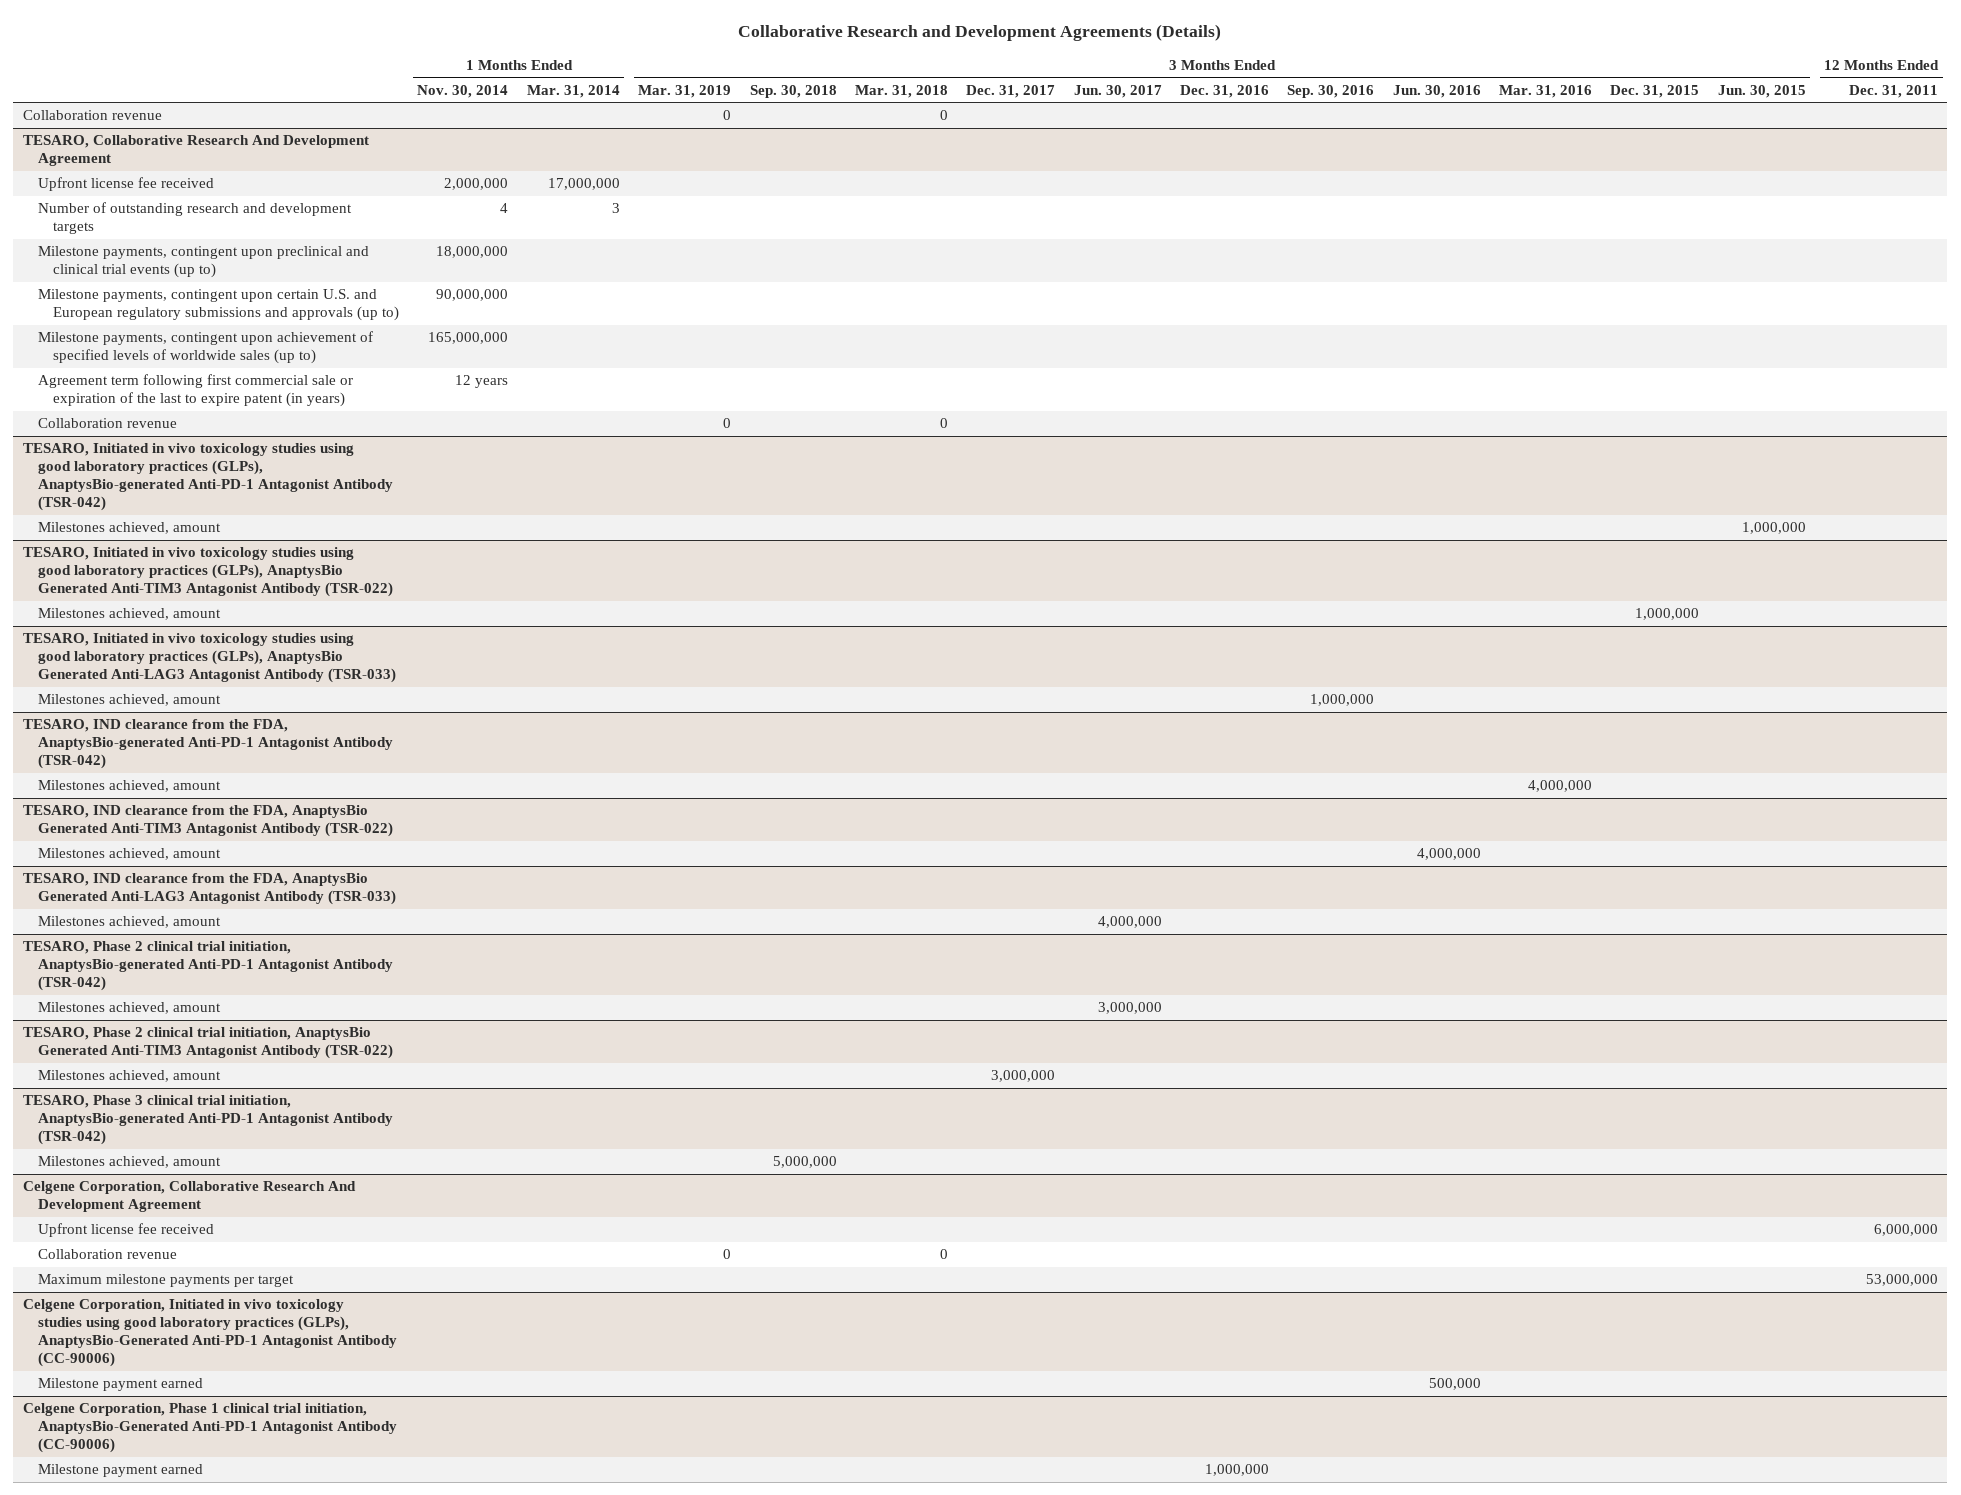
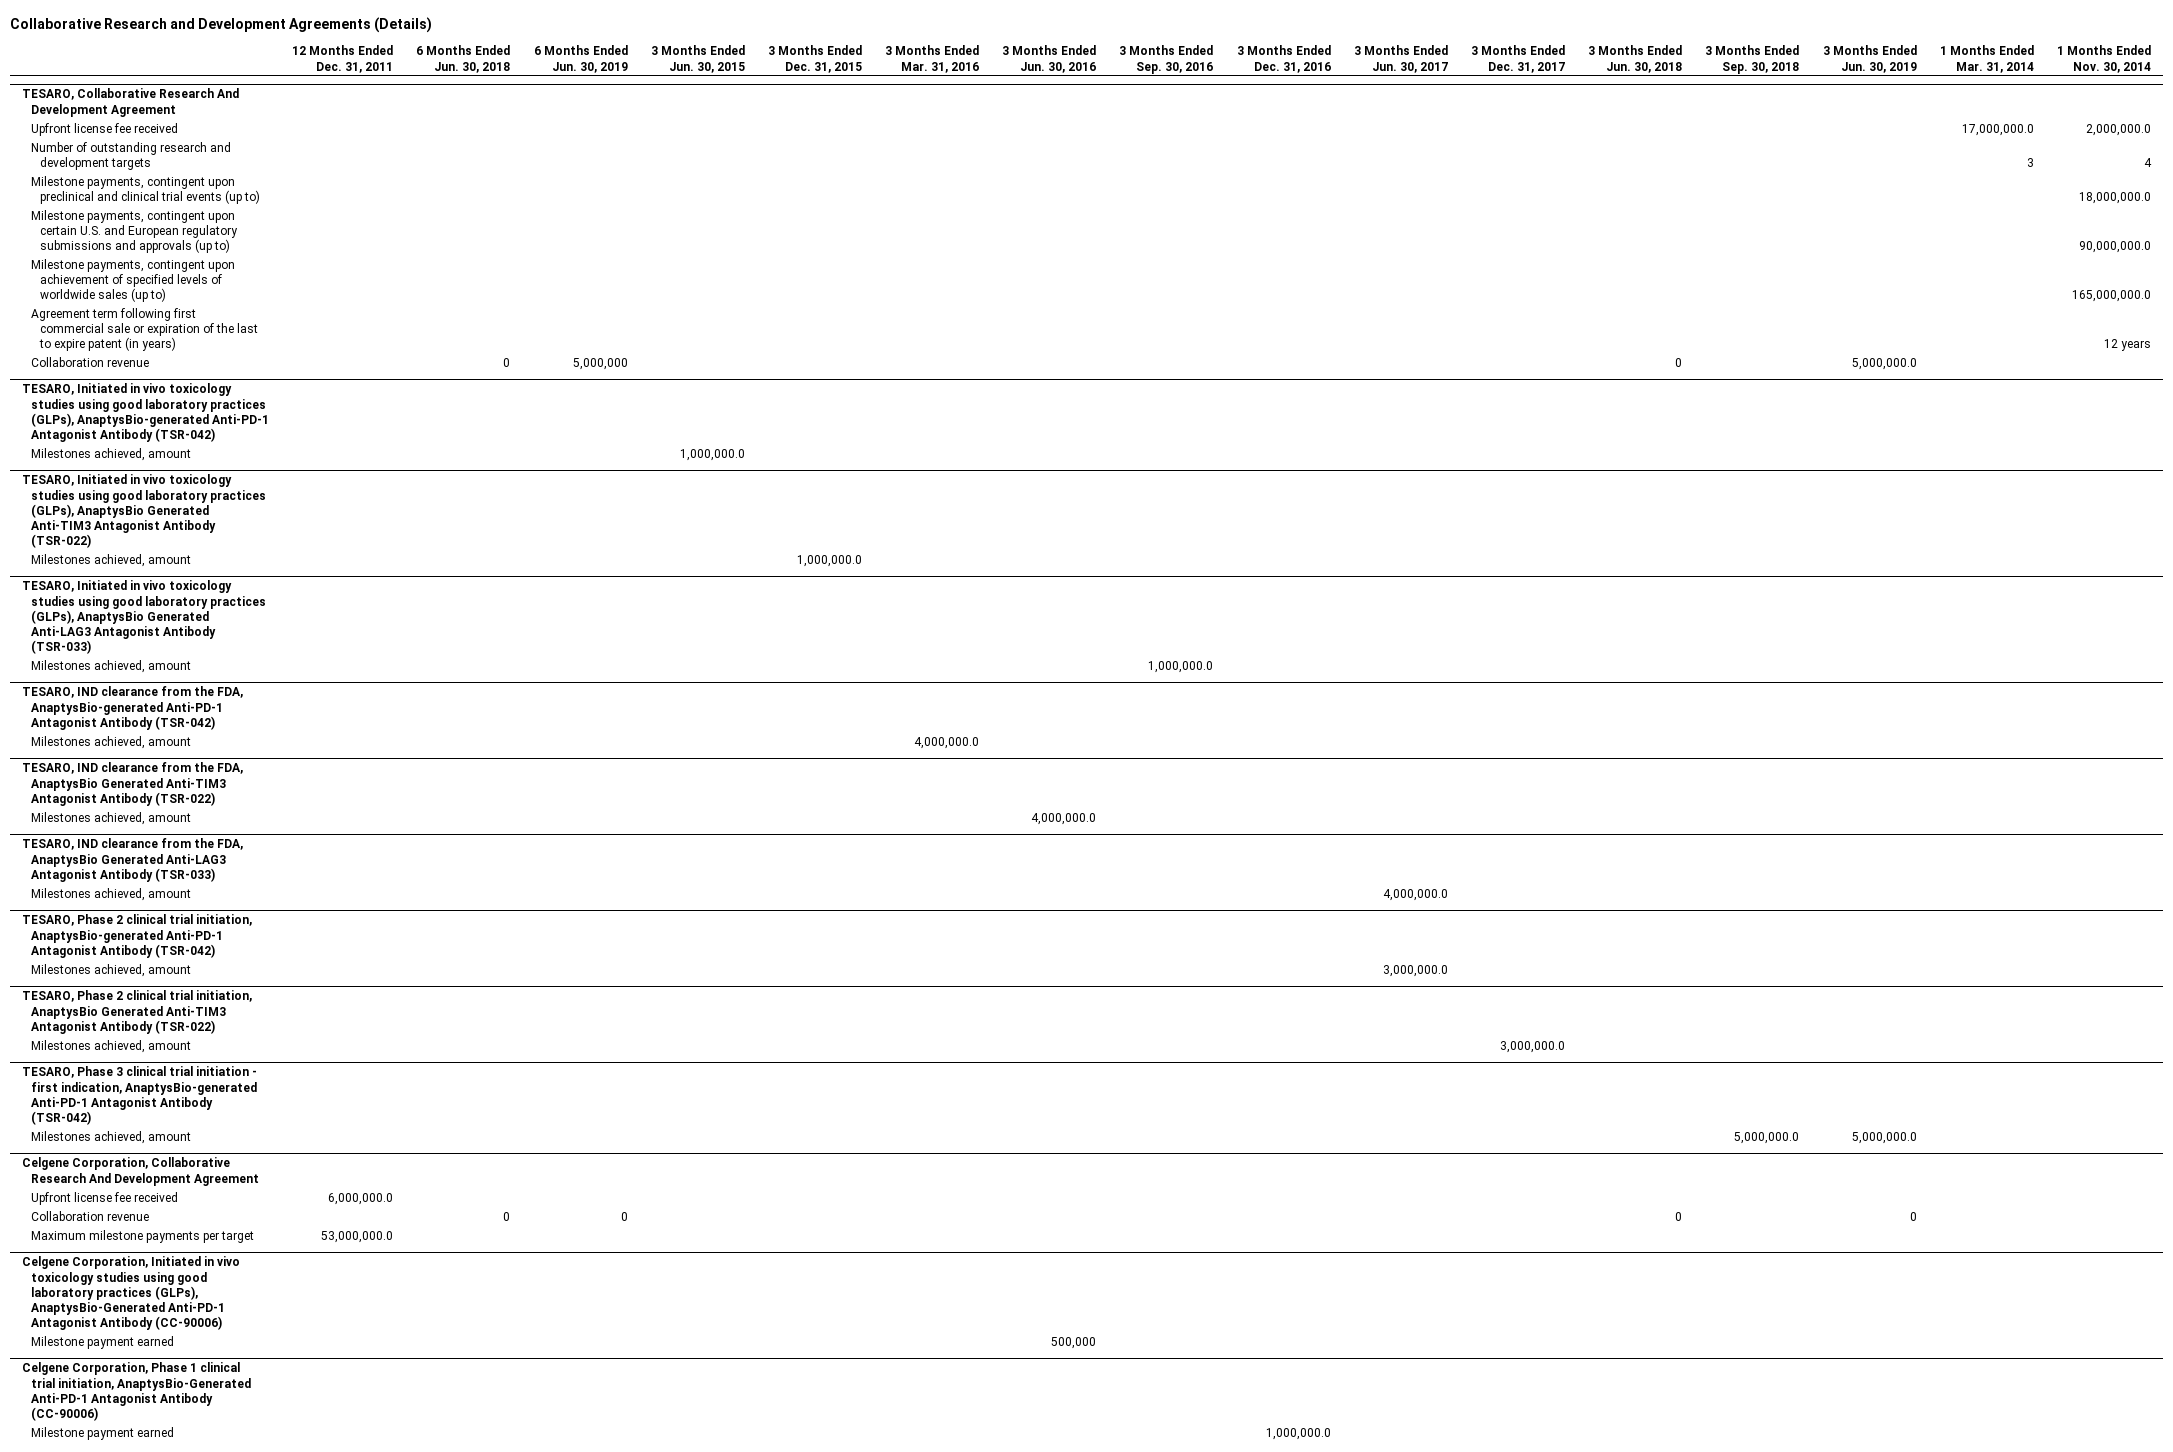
[638,84,732,98] Mar. 31, 2019 -> none
[854,84,948,98] Mar. 31, 2018 -> none
none -> [416,45,511,73] 6 Months Ended Jun. 30, 2018
none -> [533,45,628,73] 6 Months Ended Jun. 30, 2019
none -> [1588,45,1683,73] 3 Months Ended Jun. 30, 2018
none -> [1822,45,1917,73] 3 Months Ended Jun. 30, 2019
[22,110,162,121] Collaboration revenue -> none
[444,178,509,191] 2,000,000 -> [2085,123,2151,136] 2,000,000.0
[547,178,620,191] 17,000,000 -> [1961,123,2034,136] 17,000,000.0
[436,246,509,259] 18,000,000 -> [2078,191,2151,204] 18,000,000.0
[436,289,509,302] 90,000,000 -> [2078,241,2151,254] 90,000,000.0
[428,332,509,345] 165,000,000 -> [2071,290,2151,303] 165,000,000.0
[1741,522,1806,535] 1,000,000 -> [679,448,745,461] 1,000,000.0
[1635,608,1700,621] 1,000,000 -> [796,554,862,567] 1,000,000.0
[1310,694,1375,707] 1,000,000 -> [1148,660,1214,673] 1,000,000.0
[1528,780,1593,793] 4,000,000 -> [914,736,980,749] 4,000,000.0
[1416,848,1481,861] 4,000,000 -> [1031,812,1097,825] 4,000,000.0
[1097,916,1162,929] 4,000,000 -> [1382,888,1448,901] 4,000,000.0
[1097,1002,1162,1015] 3,000,000 -> [1382,964,1448,977] 3,000,000.0
[991,1070,1056,1083] 3,000,000 -> [1500,1040,1566,1053] 3,000,000.0
[22,1095,393,1146] TESARO, Phase 3 clinical trial initiation, AnaptysBio-generated Anti-PD-1 Antagonist Antibody (TSR-042) -> [22,1066,258,1125] TESARO, Phase 3 clinical trial initiation - first indication, AnaptysBio-generated Anti-PD-1 Antagonist Antibody (TSR-042)
[772,1156,837,1169] 5,000,000 -> [1734,1131,1800,1144] 5,000,000.0
[1874,1224,1939,1237] 6,000,000 -> [328,1192,394,1205] 6,000,000.0
[1866,1274,1939,1287] 53,000,000 -> [321,1230,394,1243] 53,000,000.0
[1205,1464,1270,1477] 1,000,000 -> [1265,1427,1331,1440] 1,000,000.0

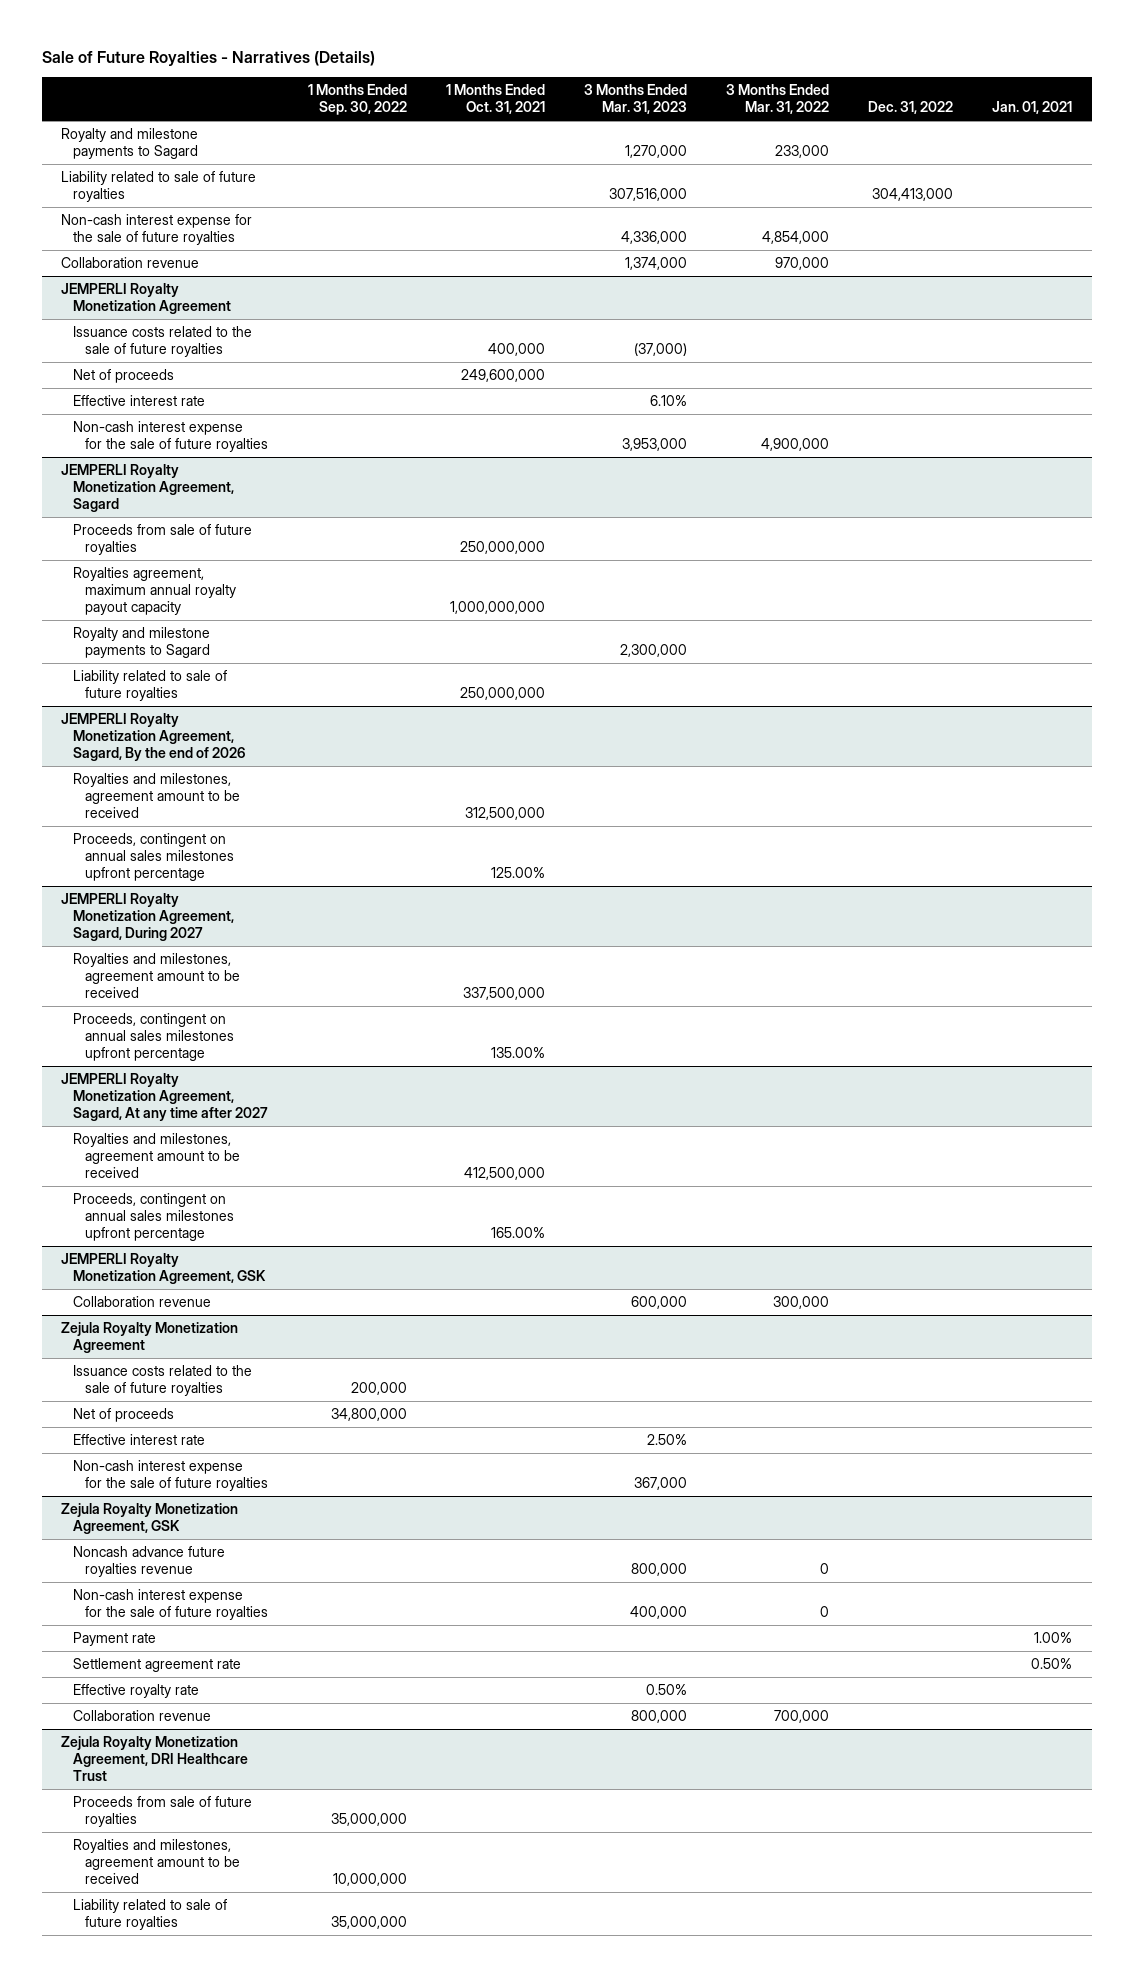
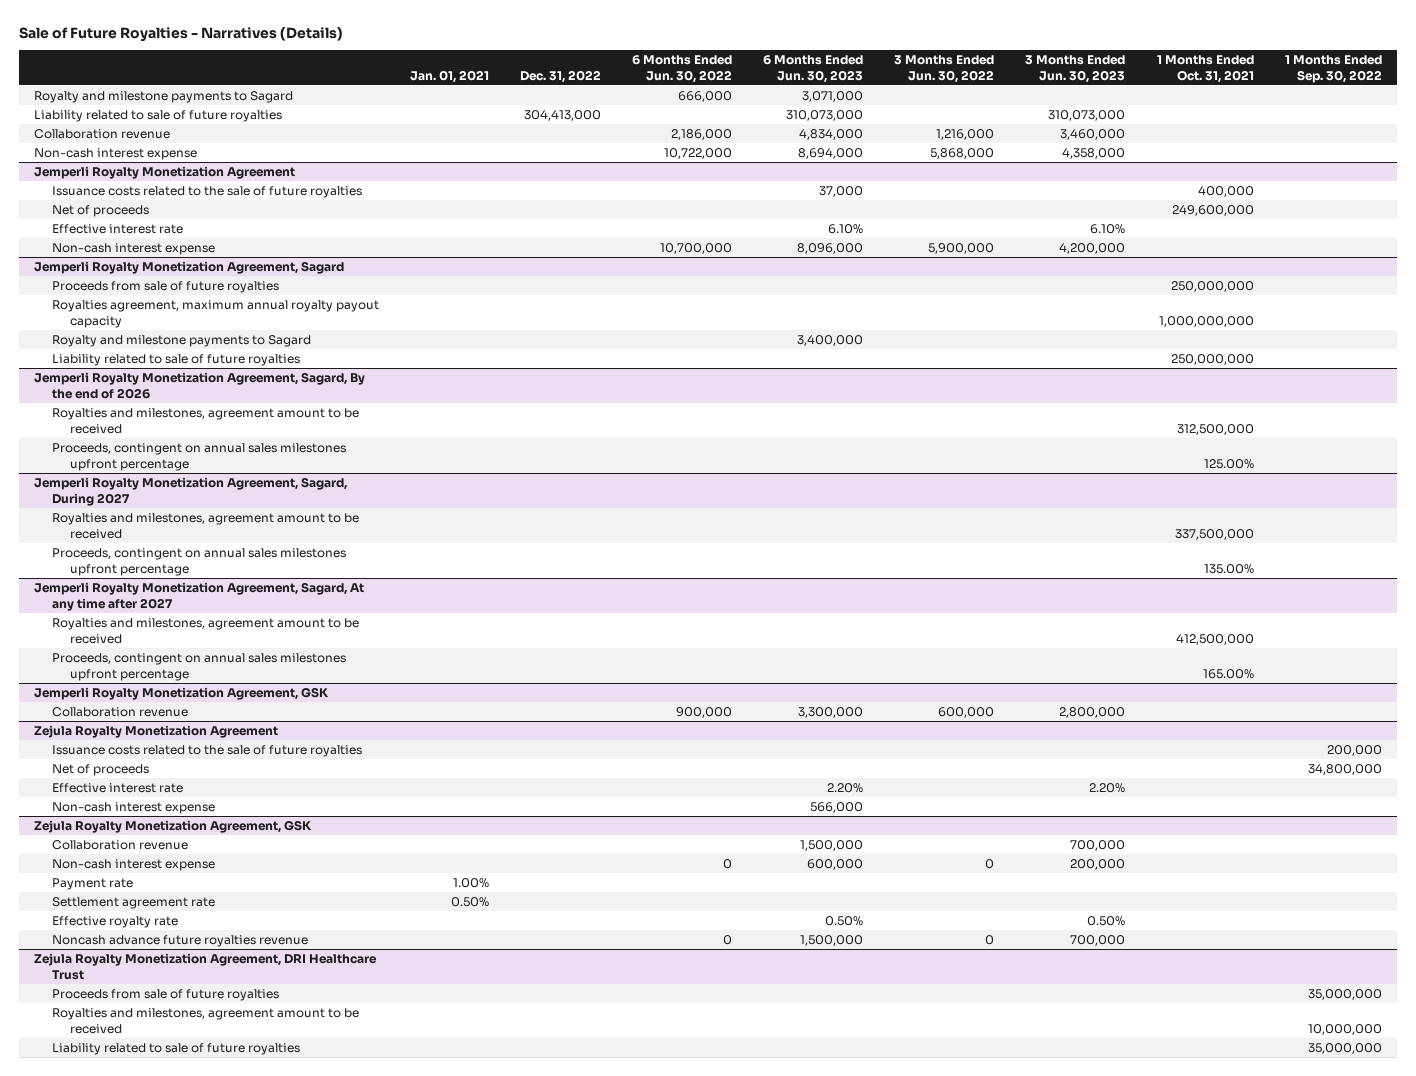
[583,84,687,115] 3 Months Ended Mar. 31, 2023 -> none
[726,84,830,115] 3 Months Ended Mar. 31, 2022 -> none
none -> [632,54,733,83] 6 Months Ended Jun. 30, 2022
none -> [763,54,864,83] 6 Months Ended Jun. 30, 2023
none -> [894,54,995,83] 3 Months Ended Jun. 30, 2022
none -> [1025,54,1126,83] 3 Months Ended Jun. 30, 2023
[61,214,253,246] Non-cash interest expense for the sale of future royalties -> none
none -> [34,147,198,160] Non-cash interest expense
[61,283,232,315] JEMPERLI Royalty Monetization Agreement -> [34,165,296,179] Jemperli Royalty Monetization Agreement
[73,421,269,453] Non-cash interest expense for the sale of future royalties -> [51,242,215,255] Non-cash interest expense
[61,464,235,512] JEMPERLI Royalty Monetization Agreement, Sagard -> [34,260,345,274] Jemperli Royalty Monetization Agreement, Sagard
[61,713,246,761] JEMPERLI Royalty Monetization Agreement, Sagard, By the end of 2026 -> [34,371,366,399] Jemperli Royalty Monetization Agreement, Sagard, By the end of 2026
[61,893,235,941] JEMPERLI Royalty Monetization Agreement, Sagard, During 2027 -> [34,476,348,506] Jemperli Royalty Monetization Agreement, Sagard, During 2027
[61,1073,269,1121] JEMPERLI Royalty Monetization Agreement, Sagard, At any time after 2027 -> [34,581,365,611] Jemperli Royalty Monetization Agreement, Sagard, At any time after 2027
[61,1253,267,1285] JEMPERLI Royalty Monetization Agreement, GSK -> [34,686,330,700] Jemperli Royalty Monetization Agreement, GSK
[73,1460,269,1492] Non-cash interest expense for the sale of future royalties -> [51,801,215,814] Non-cash interest expense
[73,1710,212,1722] Collaboration revenue -> [51,839,188,850] Collaboration revenue
[73,1589,269,1621] Non-cash interest expense for the sale of future royalties -> [51,858,215,871] Non-cash interest expense
[73,1546,226,1578] Noncash advance future royalties revenue -> [51,934,308,947] Noncash advance future royalties revenue

